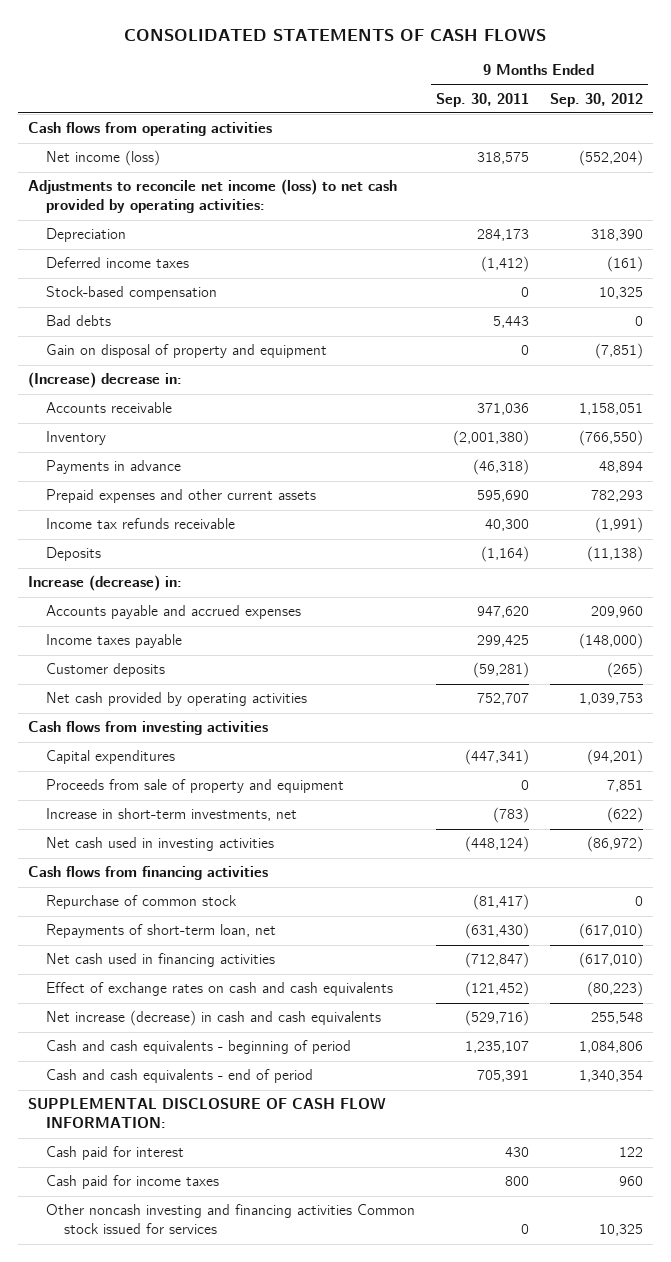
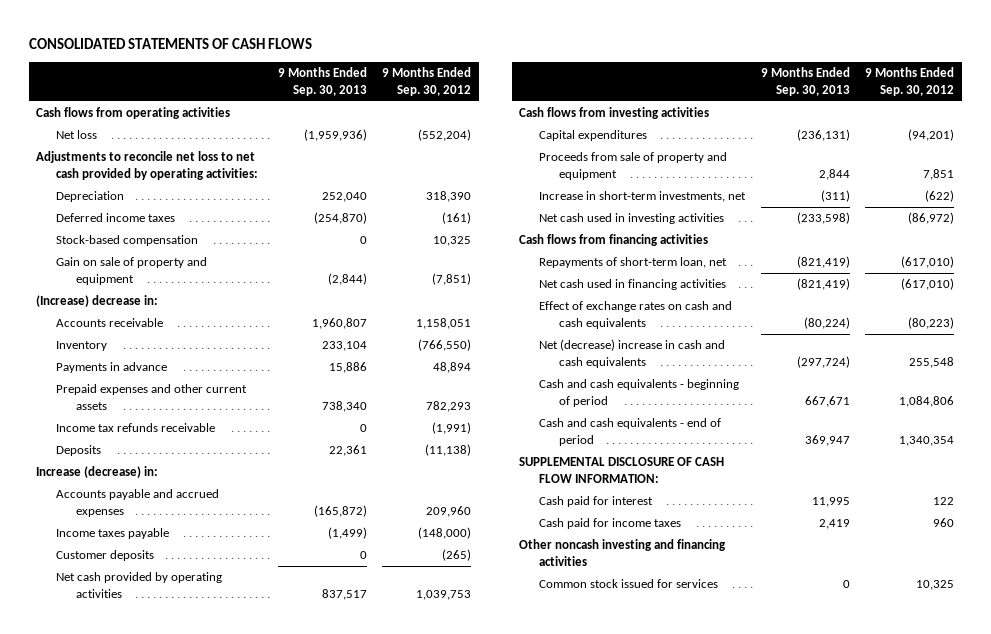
[435,92,529,107] Sep. 30, 2011 -> none
none -> [277,67,367,97] 9 Months Ended Sep. 30, 2013
[45,150,160,167] Net income (loss) -> [56,130,98,140] Net loss
[28,179,398,214] Adjustments to reconcile net income (loss) to net cash provided by operating activities: -> [36,151,259,181] Adjustments to reconcile net loss to net cash provided by operating activities:
[45,315,111,327] Bad debts -> none
[45,344,327,359] Gain on disposal of property and equipment -> [56,257,208,286] Gain on sale of property and equipment
[45,895,237,910] Repurchase of common stock -> none
[45,1010,381,1027] Net increase (decrease) in cash and cash equivalents -> [539,339,726,369] Net (decrease) increase in cash and cash equivalents
none -> [519,539,727,567] Other noncash investing and financing activities
[45,1204,415,1235] Other noncash investing and financing activities Common stock issued for services -> [539,579,719,589] Common stock issued for services

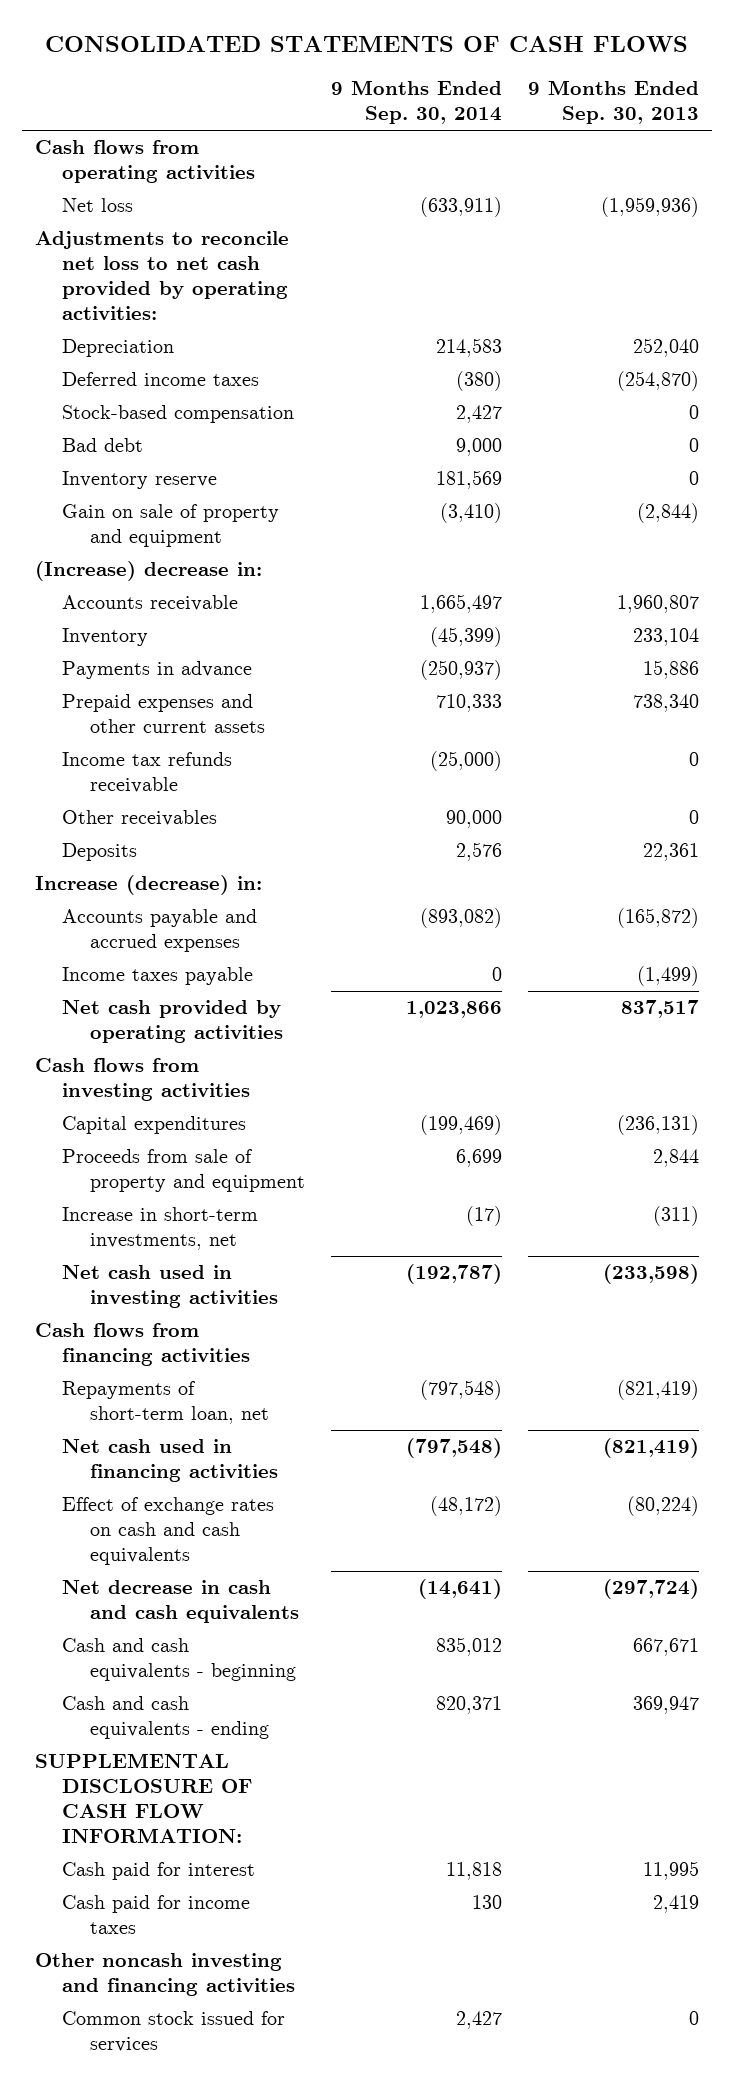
[382,67,472,97] 9 Months Ended Sep. 30, 2012 -> none
none -> [331,80,503,125] 9 Months Ended Sep. 30, 2014
none -> [62,438,144,453] Bad debt
none -> [62,471,218,490] Inventory reserve
none -> [62,810,218,827] Other receivables
[56,550,155,562] Customer deposits -> none
[539,339,726,369] Net (decrease) increase in cash and cash equivalents -> [62,1580,299,1624] Net decrease in cash and cash equivalents
[539,379,740,408] Cash and cash equivalents - beginning of period -> [62,1638,296,1682] Cash and cash equivalents - beginning
[539,418,722,447] Cash and cash equivalents - end of period -> [62,1696,269,1740] Cash and cash equivalents - ending

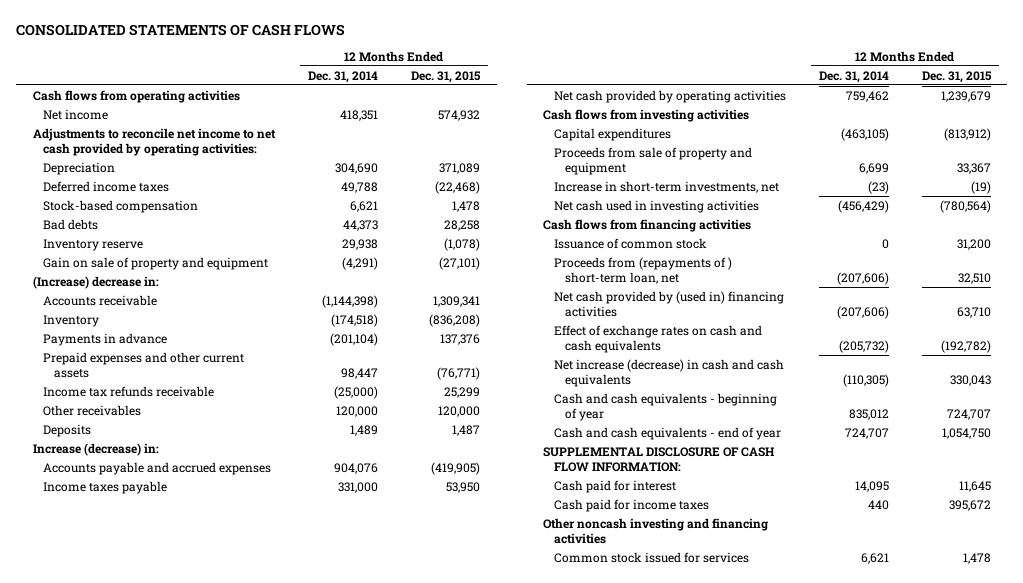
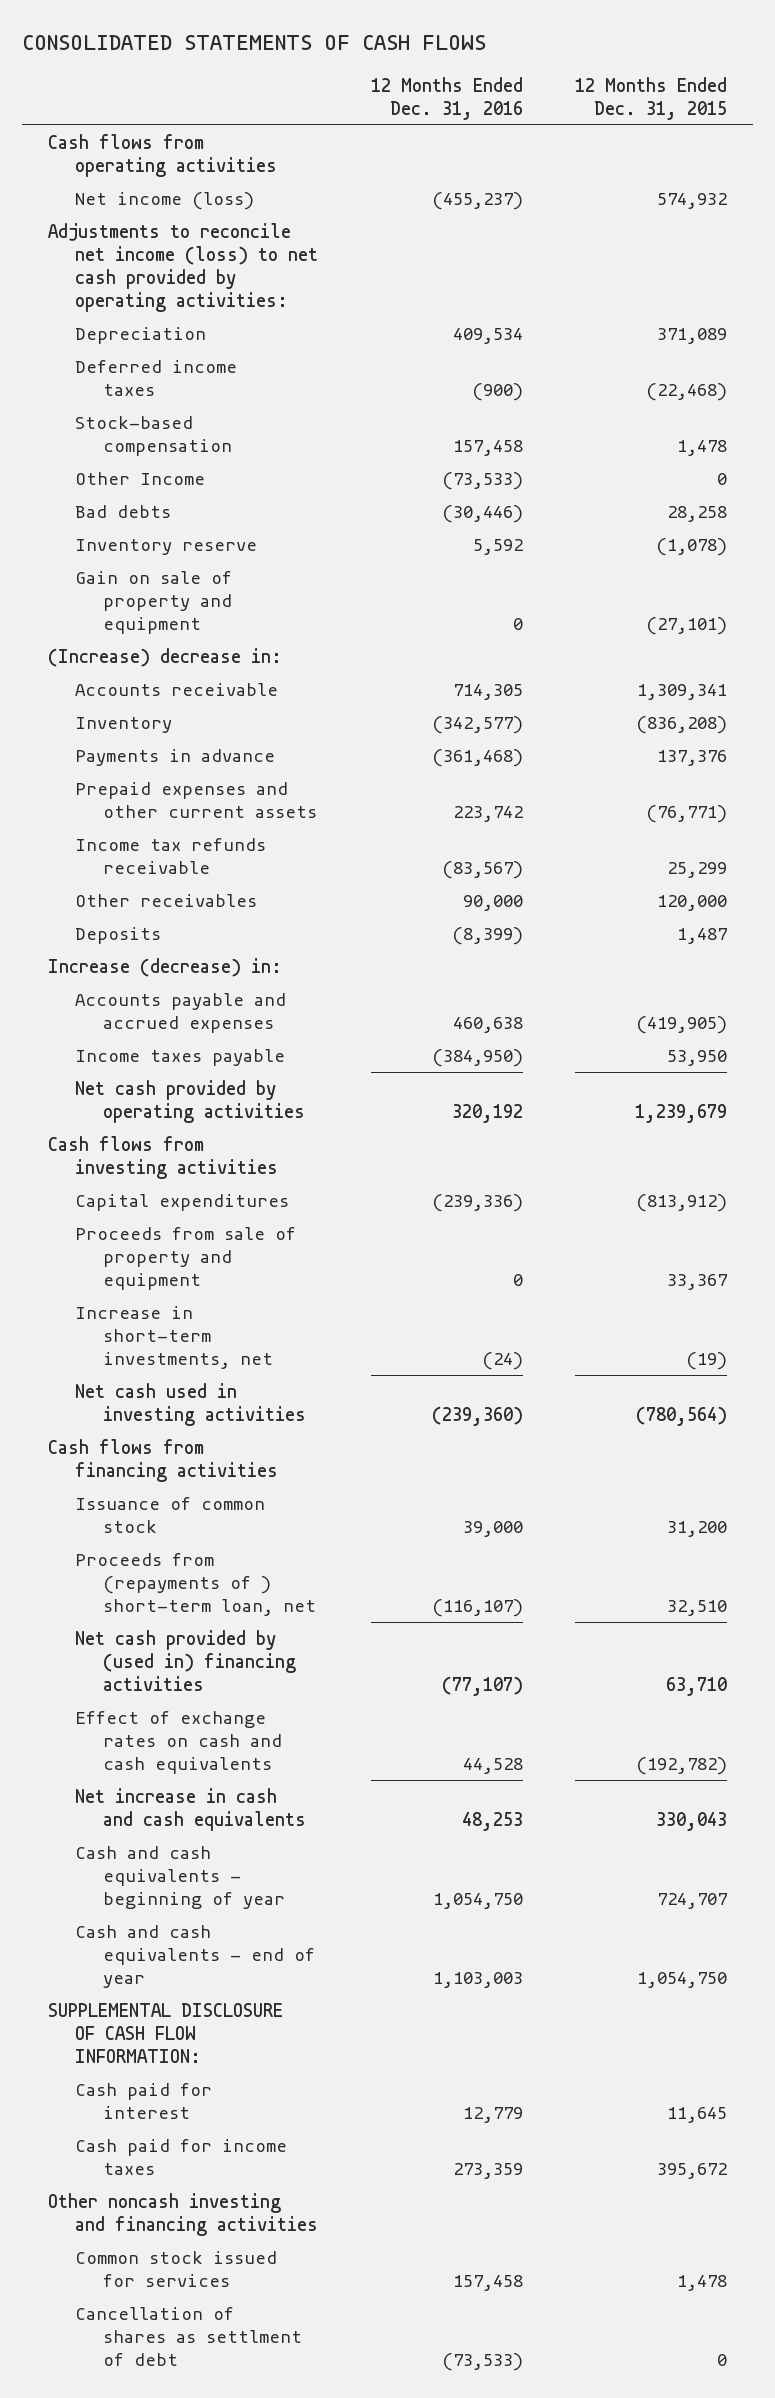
[308,70,379,83] Dec. 31, 2014 -> none
none -> [370,76,523,120] 12 Months Ended Dec. 31, 2016
[43,108,109,120] Net income -> [75,191,255,210] Net income (loss)
[32,127,276,157] Adjustments to reconcile net income to net cash provided by operating activities: -> [47,222,319,312] Adjustments to reconcile net income (loss) to net cash provided by operating activities:
none -> [75,471,206,485] Other Income
[553,358,784,388] Net increase (decrease) in cash and cash equivalents -> [75,1787,306,1831] Net increase in cash and cash equivalents
none -> [75,2306,302,2366] Cancellation of shares as settlment of debt

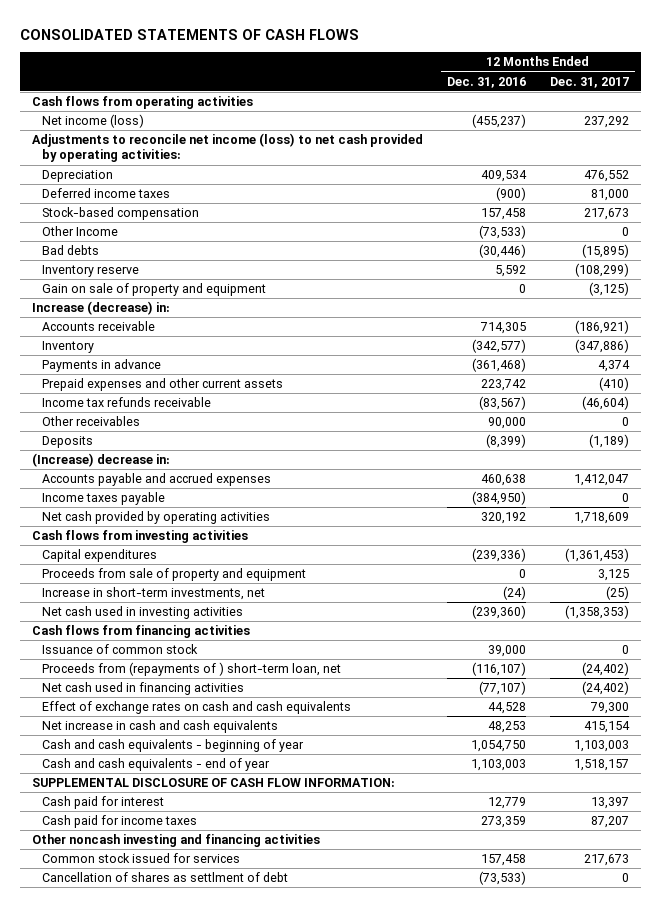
[575,76,728,120] 12 Months Ended Dec. 31, 2015 -> none
none -> [550,76,630,88] Dec. 31, 2017
[47,957,282,977] Increase (decrease) in: -> [31,301,170,316] Increase (decrease) in:
[47,647,282,667] (Increase) decrease in: -> [31,453,170,468] (Increase) decrease in:
[75,1629,296,1691] Net cash provided by (used in) financing activities -> [42,682,245,696] Net cash used in financing activities

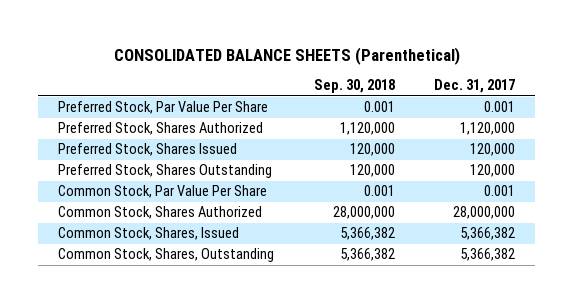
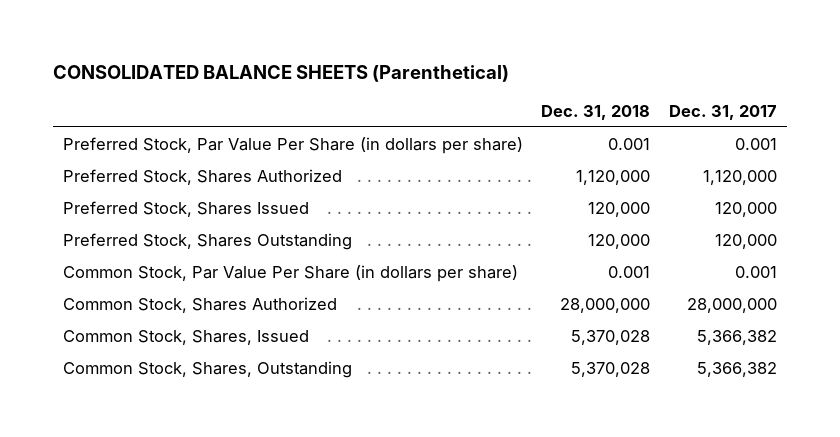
[313,79,395,94] Sep. 30, 2018 -> none
none -> [541,104,651,120] Dec. 31, 2018
[57,101,268,115] Preferred Stock, Par Value Per Share -> [62,136,523,154] Preferred Stock, Par Value Per Share (in dollars per share)
[57,185,267,199] Common Stock, Par Value Per Share -> [62,264,518,282] Common Stock, Par Value Per Share (in dollars per share)

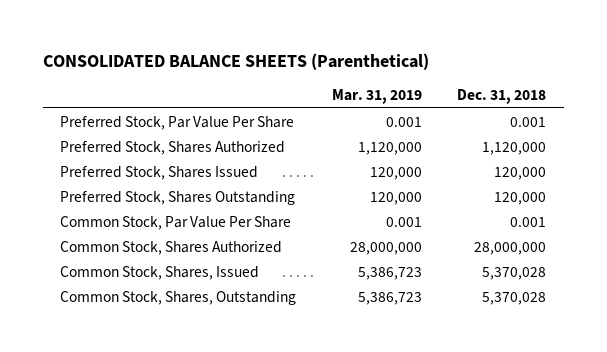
[669,104,778,120] Dec. 31, 2017 -> none
none -> [331,89,422,105] Mar. 31, 2019
[62,136,523,154] Preferred Stock, Par Value Per Share (in dollars per share) -> [60,115,295,130] Preferred Stock, Par Value Per Share
[62,264,518,282] Common Stock, Par Value Per Share (in dollars per share) -> [60,215,292,230] Common Stock, Par Value Per Share

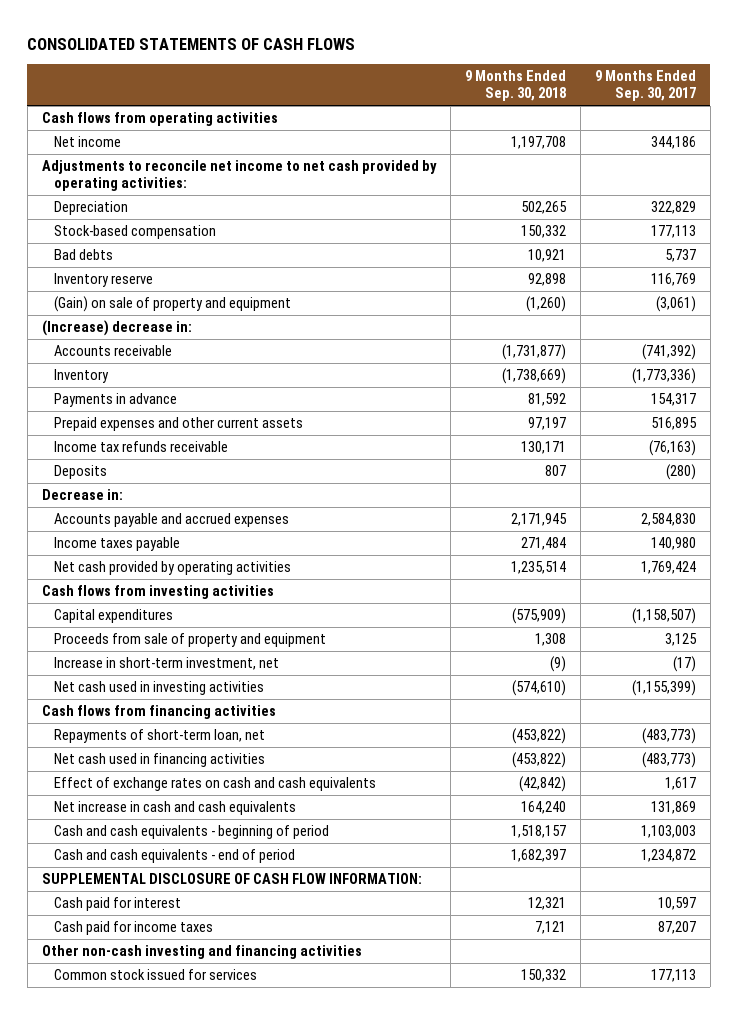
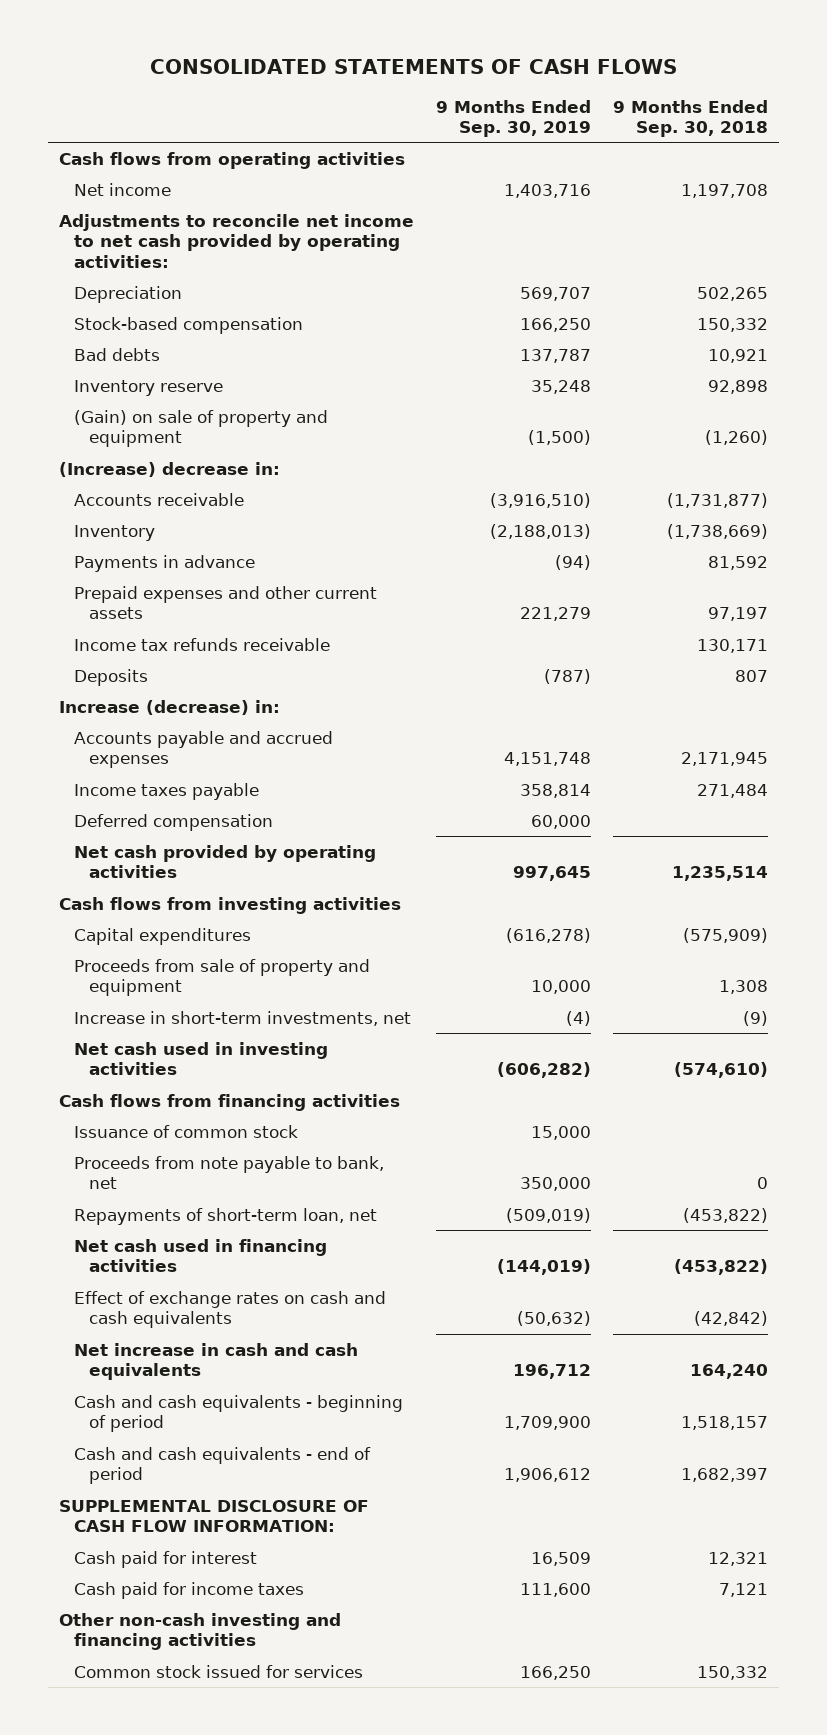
[594,70,696,102] 9 Months Ended Sep. 30, 2017 -> none
none -> [435,99,591,137] 9 Months Ended Sep. 30, 2019
[41,489,123,501] Decrease in: -> [58,699,280,715] Increase (decrease) in:
none -> [73,813,273,831] Deferred compensation
[53,657,279,671] Increase in short-term investment, net -> [73,1010,411,1026] Increase in short-term investments, net
none -> [73,1124,298,1138] Issuance of common stock
none -> [73,1155,384,1190] Proceeds from note payable to bank, net

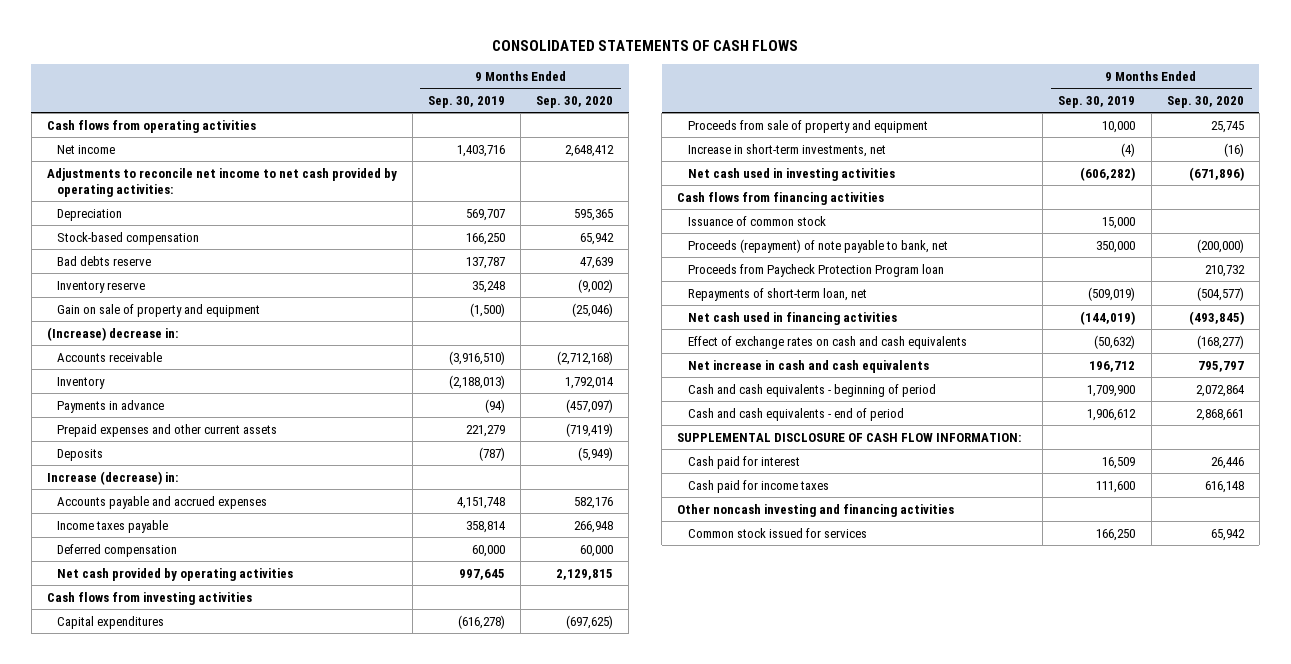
[612,99,768,137] 9 Months Ended Sep. 30, 2018 -> none
none -> [536,95,614,108] Sep. 30, 2020
[73,347,160,361] Bad debts -> [57,255,152,266] Bad debts reserve
[73,409,328,448] (Gain) on sale of property and equipment -> [57,303,261,317] Gain on sale of property and equipment
[73,637,330,651] Income tax refunds receivable -> none
[73,1155,384,1190] Proceeds from note payable to bank, net -> [687,238,948,253] Proceeds (repayment) of note payable to bank, net
none -> [687,263,944,277] Proceeds from Paycheck Protection Program loan
[58,1612,341,1651] Other non-cash investing and financing activities -> [677,503,955,517] Other noncash investing and financing activities

